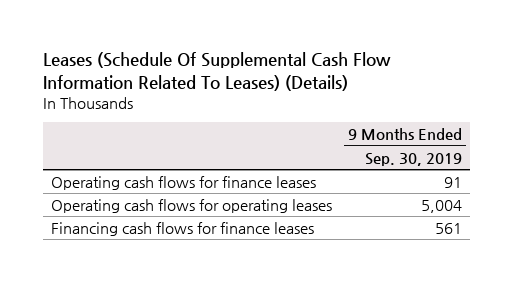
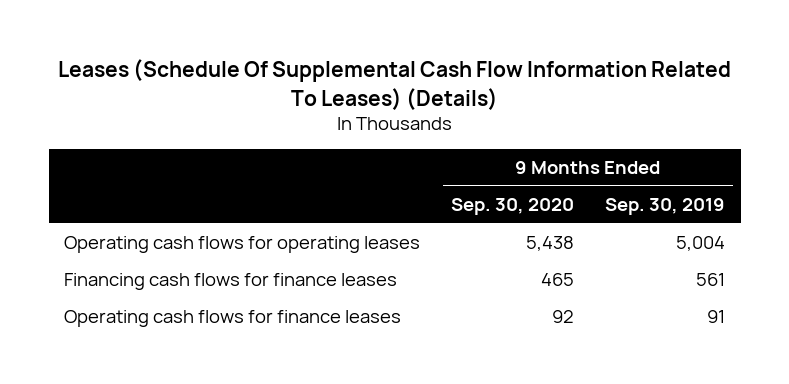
none -> [451,197,575,215] Sep. 30, 2020
[50,175,316,190] Operating cash flows for finance leases -> [64,310,402,328] Operating cash flows for finance leases

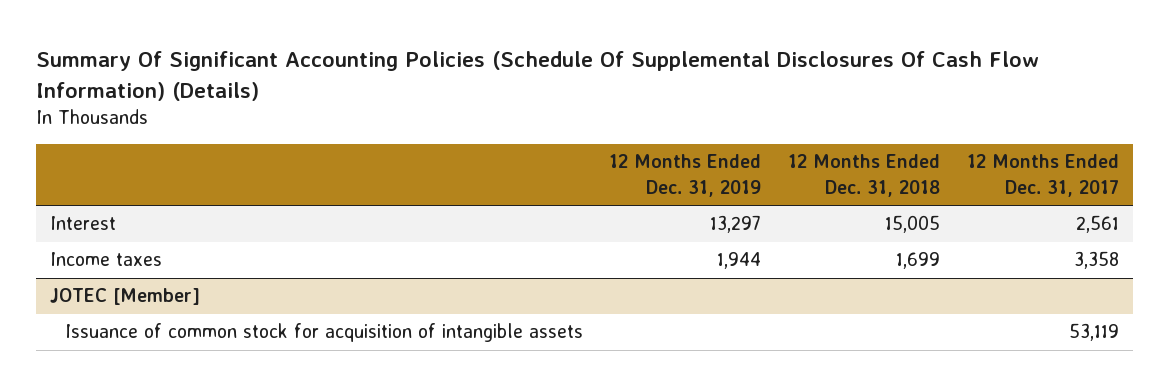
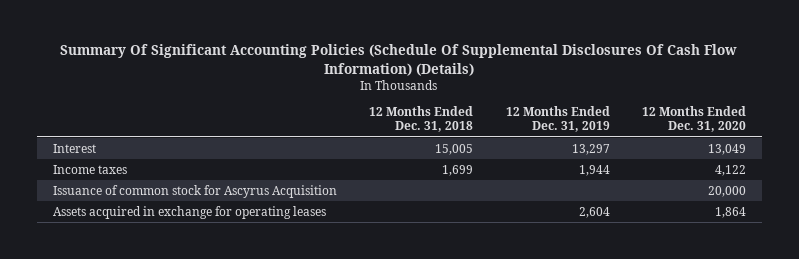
[967,154,1120,198] 12 Months Ended Dec. 31, 2017 -> none
none -> [641,106,746,133] 12 Months Ended Dec. 31, 2020
[49,288,200,306] JOTEC [Member] -> none
[64,323,583,343] Issuance of common stock for acquisition of intangible assets -> [52,184,337,198] Issuance of common stock for Ascyrus Acquisition
none -> [52,205,326,219] Assets acquired in exchange for operating leases

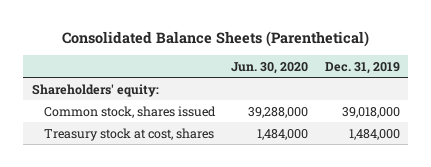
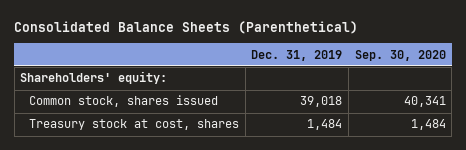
[231,61,309,74] Jun. 30, 2020 -> none
none -> [354,49,446,61] Sep. 30, 2020
[341,106,400,118] 39,018,000 -> [300,96,343,108] 39,018
[348,128,400,140] 1,484,000 -> [307,119,343,131] 1,484

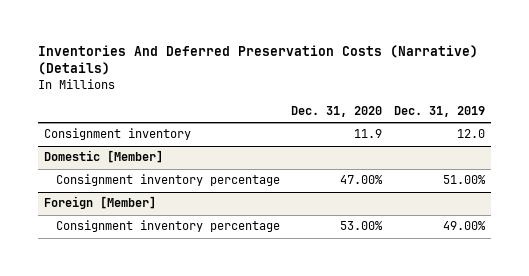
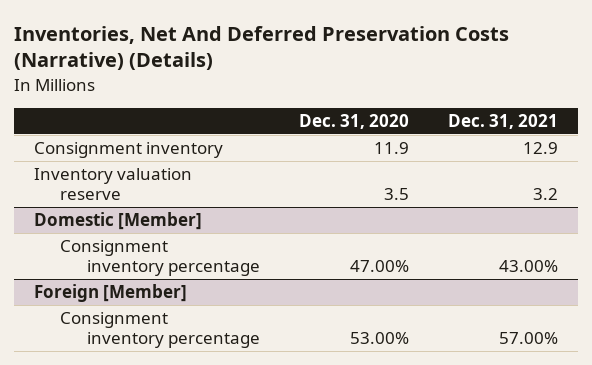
[38,44,479,76] Inventories And Deferred Preservation Costs (Narrative) (Details) -> [14,25,510,71] Inventories, Net And Deferred Preservation Costs (Narrative) (Details)
[393,106,485,118] Dec. 31, 2019 -> none
none -> [448,114,559,130] Dec. 31, 2021
none -> [33,168,192,201] Inventory valuation reserve

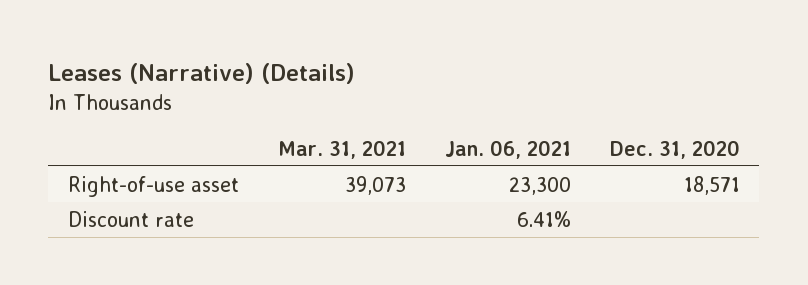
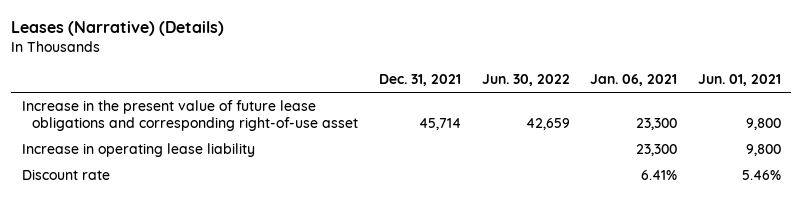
[277,139,406,159] Mar. 31, 2021 -> none
[609,139,740,159] Dec. 31, 2020 -> none
none -> [378,74,461,87] Dec. 31, 2021
none -> [481,74,570,87] Jun. 30, 2022
none -> [697,74,781,87] Jun. 01, 2021
[67,175,239,197] Right-of-use asset -> [21,99,359,131] Increase in the present value of future lease obligations and corresponding right-of-use asset
none -> [21,142,255,157] Increase in operating lease liability

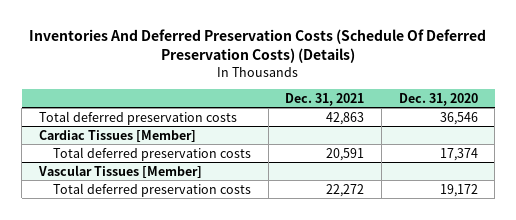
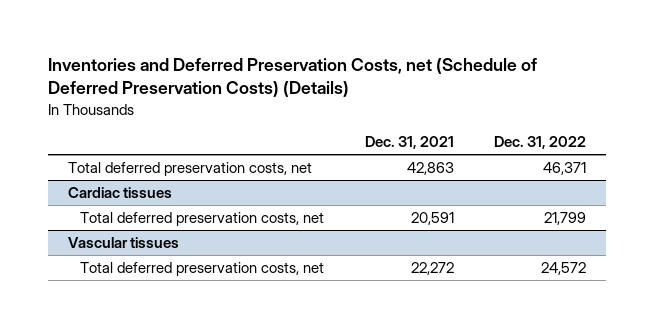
[29,28,487,63] Inventories And Deferred Preservation Costs (Schedule Of Deferred Preservation Costs) (Details) -> [47,57,537,98] Inventories and Deferred Preservation Costs, net (Schedule of Deferred Preservation Costs) (Details)
[398,92,478,106] Dec. 31, 2020 -> none
none -> [493,136,586,150] Dec. 31, 2022
[38,110,237,125] Total deferred preservation costs -> [67,161,312,176] Total deferred preservation costs, net
[38,129,196,142] Cardiac Tissues [Member] -> [67,186,172,198] Cardiac tissues
[53,146,252,161] Total deferred preservation costs -> [80,211,325,226] Total deferred preservation costs, net
[37,164,202,178] Vascular Tissues [Member] -> [67,236,179,248] Vascular tissues
[53,182,252,197] Total deferred preservation costs -> [80,261,325,276] Total deferred preservation costs, net

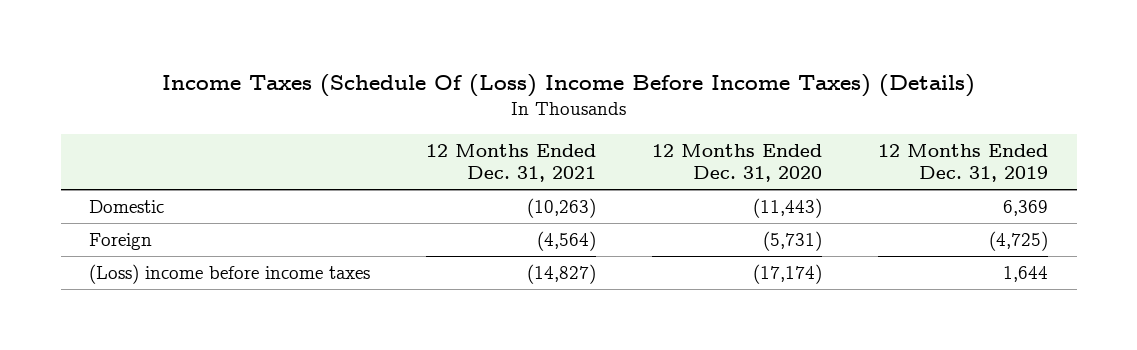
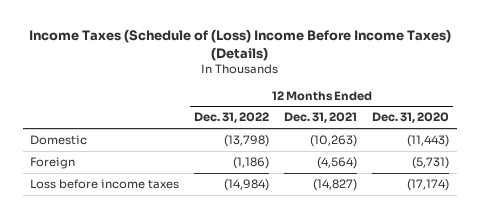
[161,73,975,97] Income Taxes (Schedule Of (Loss) Income Before Income Taxes) (Details) -> [28,29,451,61] Income Taxes (Schedule of (Loss) Income Before Income Taxes) (Details)
[878,143,1049,183] 12 Months Ended Dec. 31, 2019 -> none
none -> [194,112,270,124] Dec. 31, 2022
[88,263,370,284] (Loss) income before income taxes -> [30,179,180,190] Loss before income taxes

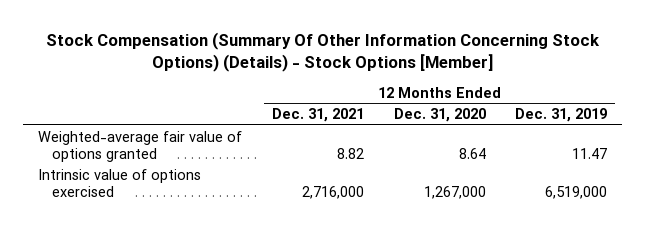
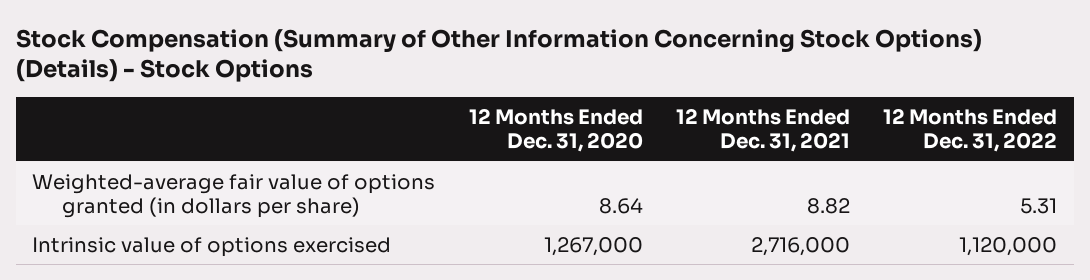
[45,31,600,73] Stock Compensation (Summary Of Other Information Concerning Stock Options) (Details) - Stock Options [Member] -> [15,28,982,83] Stock Compensation (Summary of Other Information Concerning Stock Options) (Details) - Stock Options
[515,108,608,123] Dec. 31, 2019 -> none
none -> [883,108,1058,153] 12 Months Ended Dec. 31, 2022
[38,130,243,162] Weighted-average fair value of options granted -> [32,173,436,218] Weighted-average fair value of options granted (in dollars per share)

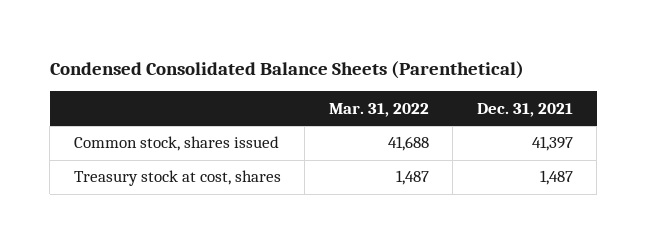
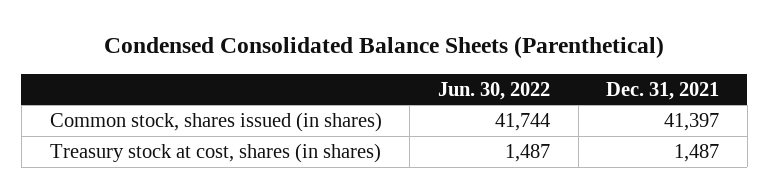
[328,102,429,117] Mar. 31, 2022 -> none
none -> [437,81,550,100] Jun. 30, 2022
[73,136,279,152] Common stock, shares issued -> [49,112,382,133] Common stock, shares issued (in shares)
[73,170,281,187] Treasury stock at cost, shares -> [49,143,381,164] Treasury stock at cost, shares (in shares)

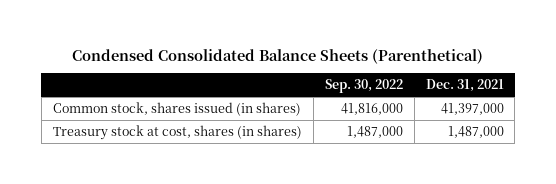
[437,81,550,100] Jun. 30, 2022 -> none
none -> [324,79,403,94] Sep. 30, 2022
[664,113,720,132] 41,397 -> [440,103,504,116] 41,397,000
[674,144,720,163] 1,487 -> [447,126,504,139] 1,487,000

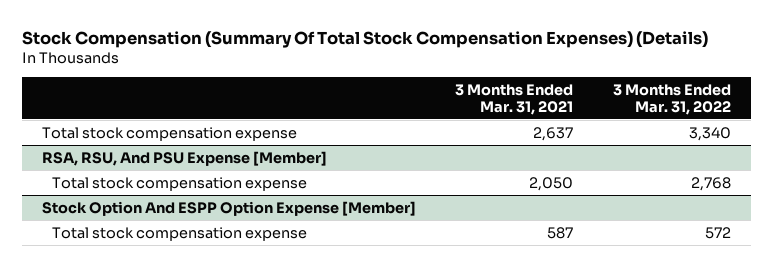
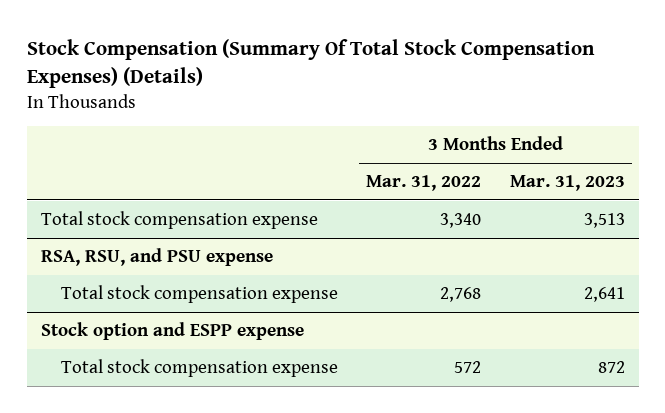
[455,84,574,115] 3 Months Ended Mar. 31, 2021 -> none
none -> [509,174,625,191] Mar. 31, 2023
[41,150,327,166] RSA, RSU, And PSU Expense [Member] -> [40,247,273,266] RSA, RSU, and PSU expense
[41,200,416,216] Stock Option And ESPP Option Expense [Member] -> [40,321,304,340] Stock option and ESPP expense

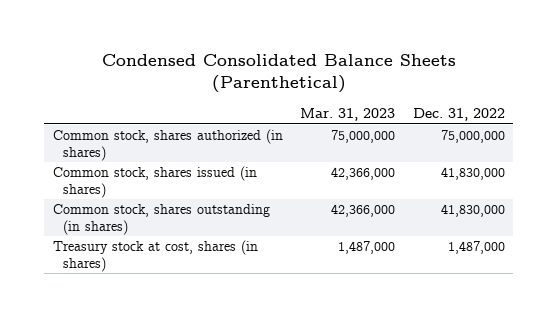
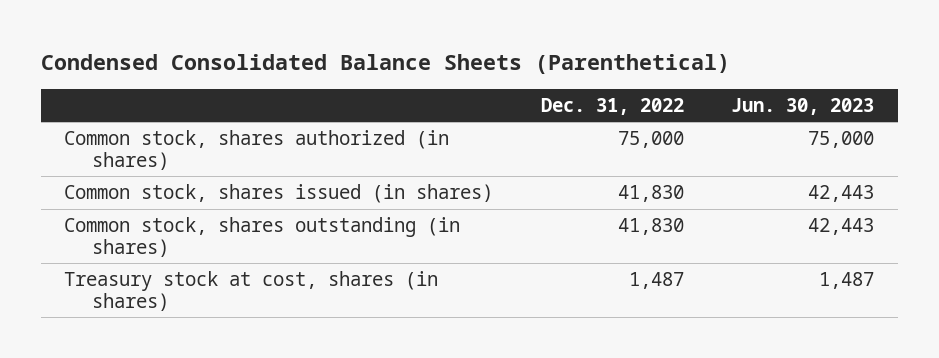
[300,107,396,121] Mar. 31, 2023 -> none
none -> [731,97,875,115] Jun. 30, 2023
[440,130,505,144] 75,000,000 -> [617,131,684,149] 75,000
[440,167,505,181] 41,830,000 -> [617,185,684,203] 41,830
[440,204,505,218] 41,830,000 -> [617,218,684,236] 41,830
[447,241,505,255] 1,487,000 -> [628,272,684,290] 1,487

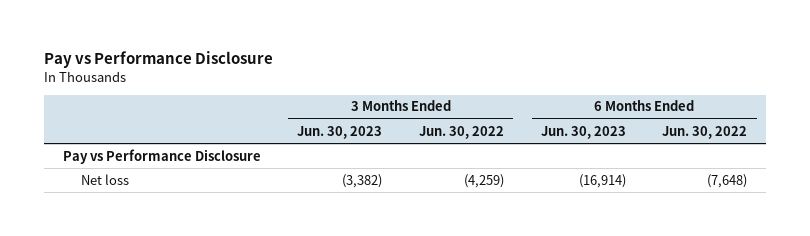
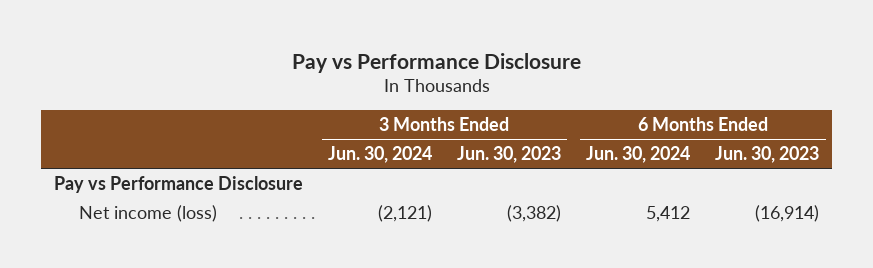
[419,125,505,139] Jun. 30, 2022 -> none
[662,125,748,139] Jun. 30, 2022 -> none
none -> [327,145,432,163] Jun. 30, 2024
none -> [586,145,691,163] Jun. 30, 2024
[81,173,130,185] Net loss -> [78,204,217,222] Net income (loss)

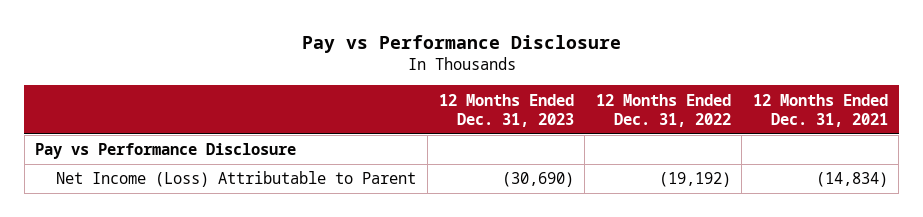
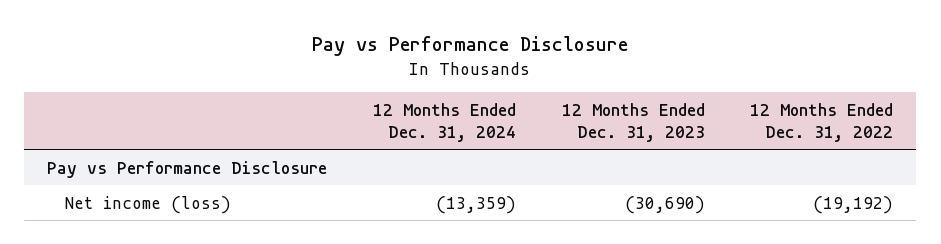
[752,93,888,127] 12 Months Ended Dec. 31, 2021 -> none
none -> [372,103,516,142] 12 Months Ended Dec. 31, 2024
[56,171,417,188] Net Income (Loss) Attributable to Parent -> [65,195,232,214] Net income (loss)

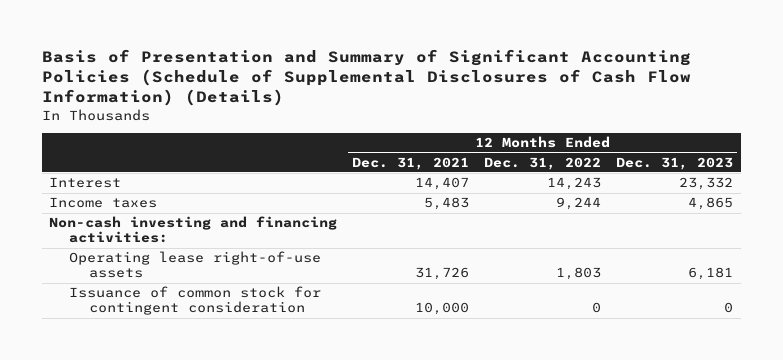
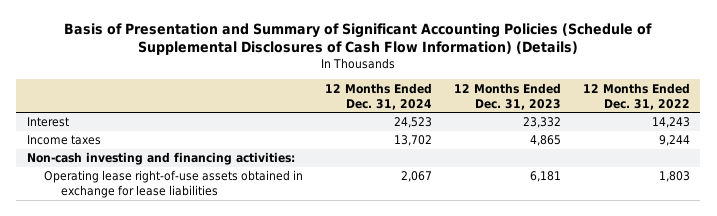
[352,156,470,170] Dec. 31, 2021 -> none
none -> [325,82,433,110] 12 Months Ended Dec. 31, 2024
[69,286,322,316] Issuance of common stock for contingent consideration -> none
[69,251,322,279] Operating lease right-of-use assets -> [44,170,304,199] Operating lease right-of-use assets obtained in exchange for lease liabilities

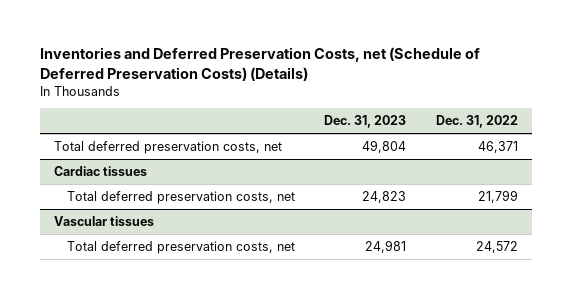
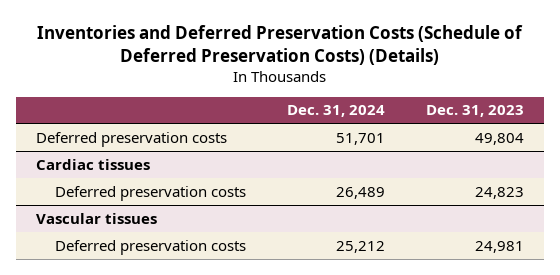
[39,47,480,81] Inventories and Deferred Preservation Costs, net (Schedule of Deferred Preservation Costs) (Details) -> [37,24,524,65] Inventories and Deferred Preservation Costs (Schedule of Deferred Preservation Costs) (Details)
[435,115,518,129] Dec. 31, 2022 -> none
none -> [286,105,385,118] Dec. 31, 2024
[54,141,283,155] Total deferred preservation costs, net -> [36,131,228,147] Deferred preservation costs
[67,191,296,205] Total deferred preservation costs, net -> [54,185,246,201] Deferred preservation costs
[67,241,296,255] Total deferred preservation costs, net -> [54,239,246,255] Deferred preservation costs

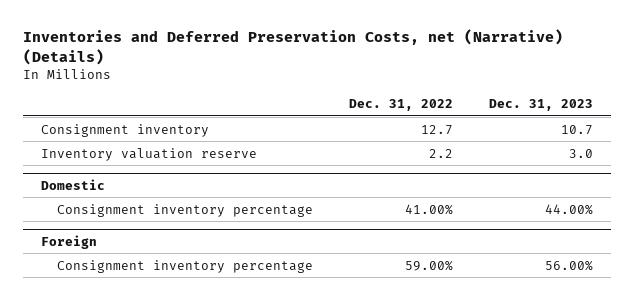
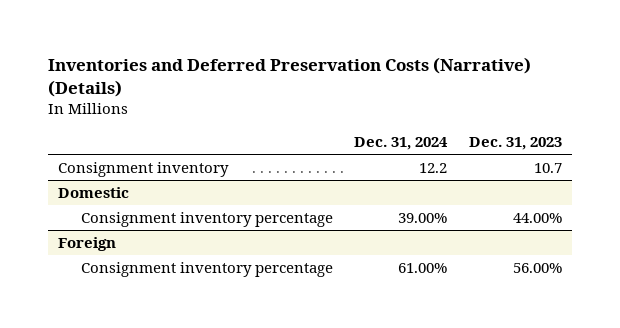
[22,29,563,65] Inventories and Deferred Preservation Costs, net (Narrative) (Details) -> [47,56,531,97] Inventories and Deferred Preservation Costs (Narrative) (Details)
[349,99,454,112] Dec. 31, 2022 -> none
none -> [354,136,449,150] Dec. 31, 2024
[40,147,257,161] Inventory valuation reserve -> none

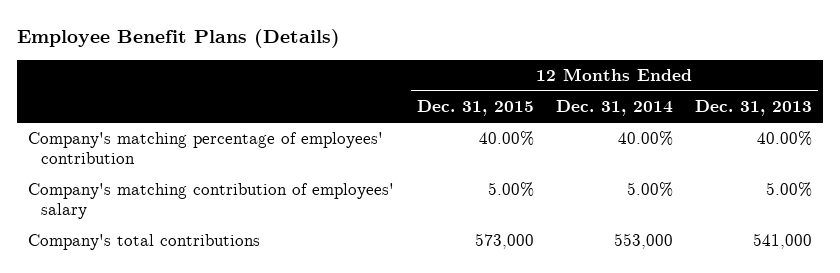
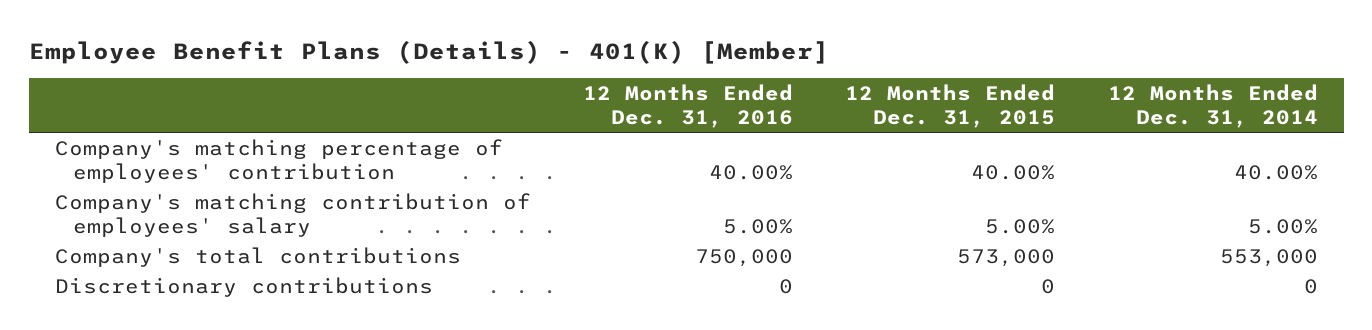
[17,28,341,48] Employee Benefit Plans (Details) -> [28,39,829,64] Employee Benefit Plans (Details) - 401(K) [Member]
[695,100,813,117] Dec. 31, 2013 -> none
none -> [583,83,794,128] 12 Months Ended Dec. 31, 2016
none -> [54,276,433,297] Discretionary contributions

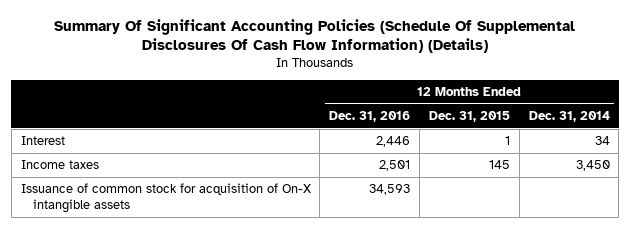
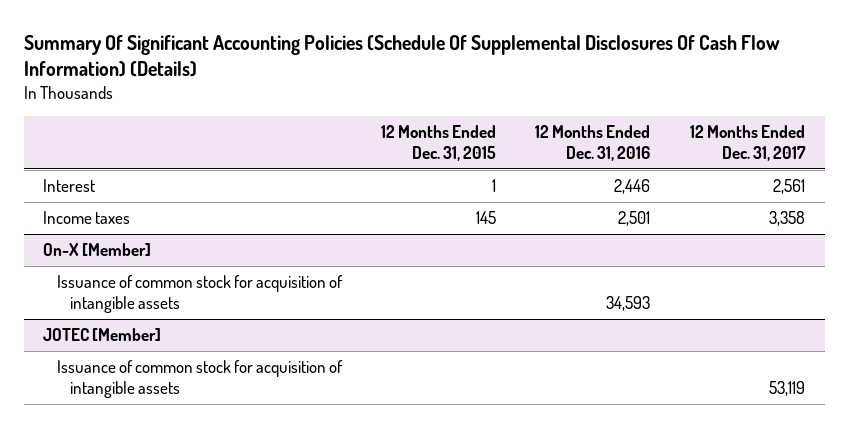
[528,110,610,122] Dec. 31, 2014 -> none
none -> [689,124,806,161] 12 Months Ended Dec. 31, 2017
none -> [43,243,152,257] On-X [Member]
[20,183,311,214] Issuance of common stock for acquisition of On-X intangible assets -> [56,275,343,314] Issuance of common stock for acquisition of intangible assets
none -> [43,328,162,342] JOTEC [Member]
none -> [56,360,343,399] Issuance of common stock for acquisition of intangible assets

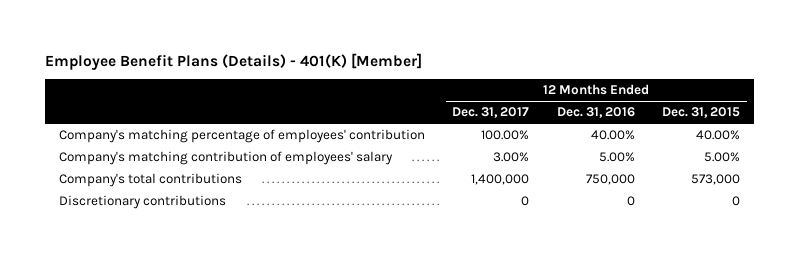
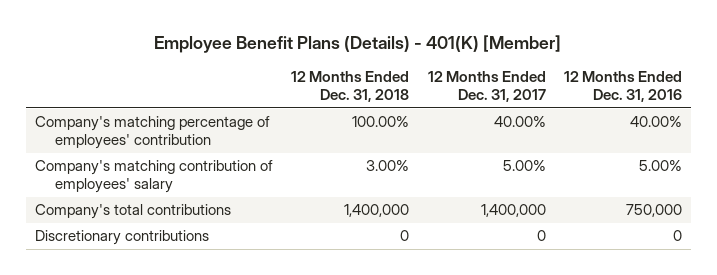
[662,107,741,119] Dec. 31, 2015 -> none
none -> [291,71,410,103] 12 Months Ended Dec. 31, 2018
[481,130,530,141] 100.00% -> [493,116,546,128] 40.00%
[493,152,530,163] 3.00% -> [502,160,546,172] 5.00%

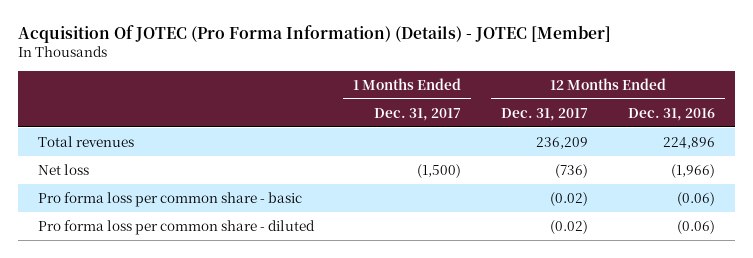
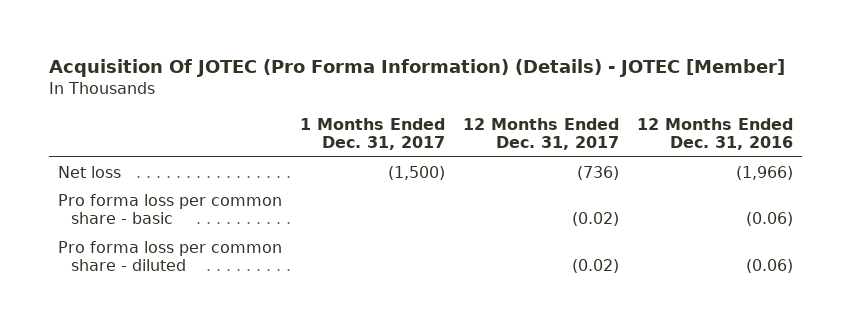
[37,135,134,147] Total revenues -> none

